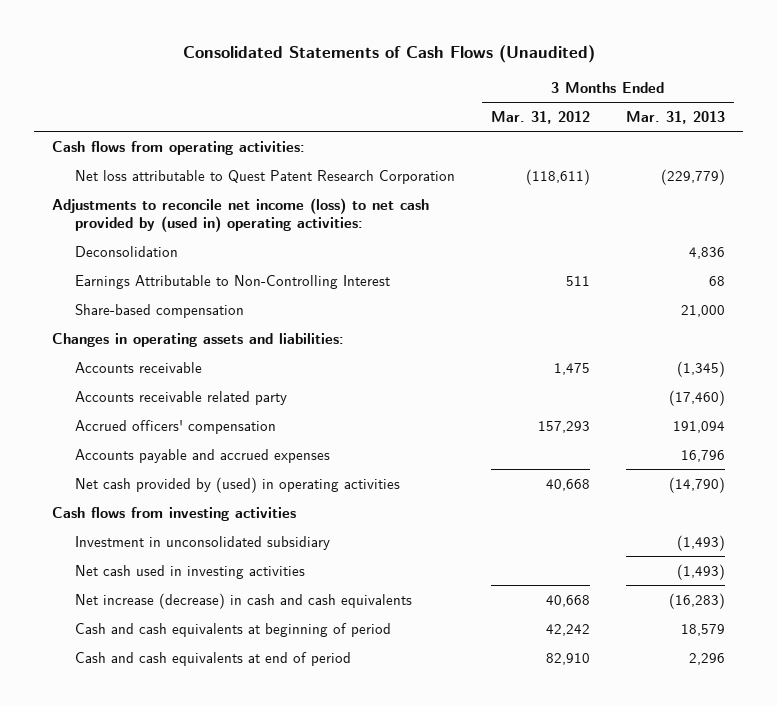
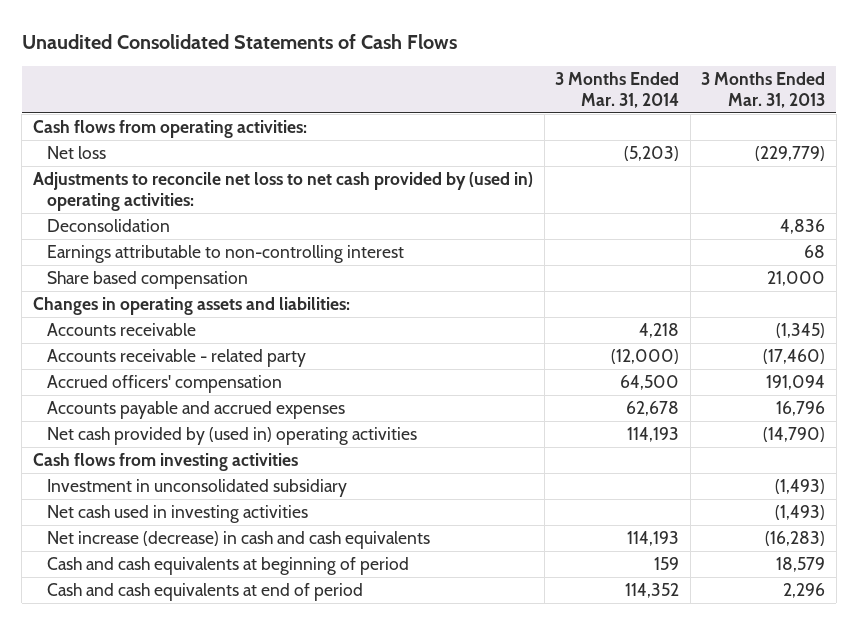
[182,44,595,63] Consolidated Statements of Cash Flows (Unaudited) -> [21,33,457,49] Unaudited Consolidated Statements of Cash Flows
[490,111,590,125] Mar. 31, 2012 -> none
none -> [555,72,680,108] 3 Months Ended Mar. 31, 2014
[74,169,455,184] Net loss attributable to Quest Patent Research Corporation -> [46,146,106,160] Net loss
[52,197,430,232] Adjustments to reconcile net income (loss) to net cash provided by (used in) operating activities: -> [32,172,533,211] Adjustments to reconcile net loss to net cash provided by (used in) operating activities:
[74,274,390,289] Earnings Attributable to Non-Controlling Interest -> [46,245,404,264] Earnings attributable to non-controlling interest
[74,303,244,318] Share-based compensation -> [46,271,248,290] Share based compensation
[74,390,287,405] Accounts receivable related party -> [46,349,306,368] Accounts receivable - related party
[74,476,400,493] Net cash provided by (used) in operating activities -> [46,427,417,446] Net cash provided by (used in) operating activities

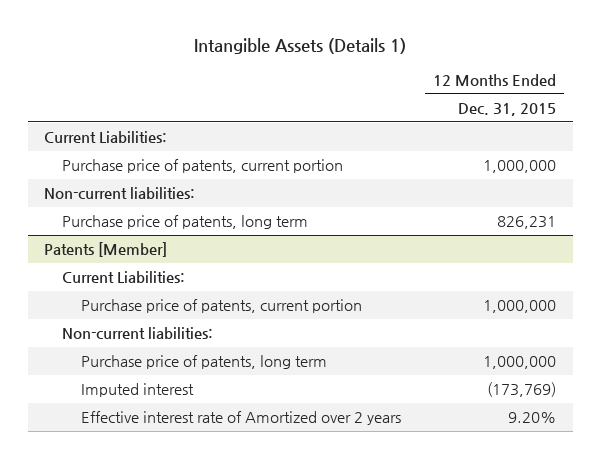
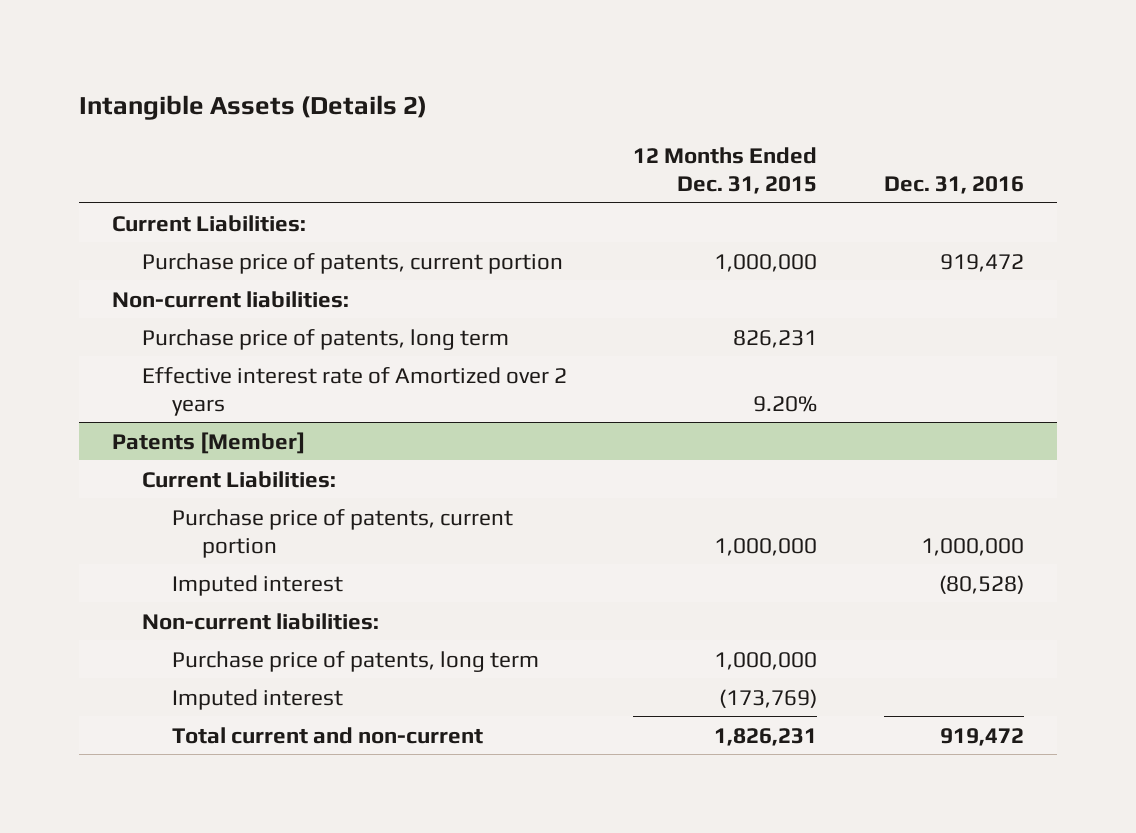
[194,37,407,54] Intangible Assets (Details 1) -> [78,94,427,120] Intangible Assets (Details 2)
none -> [883,175,1024,194] Dec. 31, 2016
none -> [141,366,567,416] Effective interest rate of Amortized over 2 years
none -> [172,574,344,596] Imputed interest
[80,411,401,426] Effective interest rate of Amortized over 2 years -> none
none -> [172,726,484,744] Total current and non-current

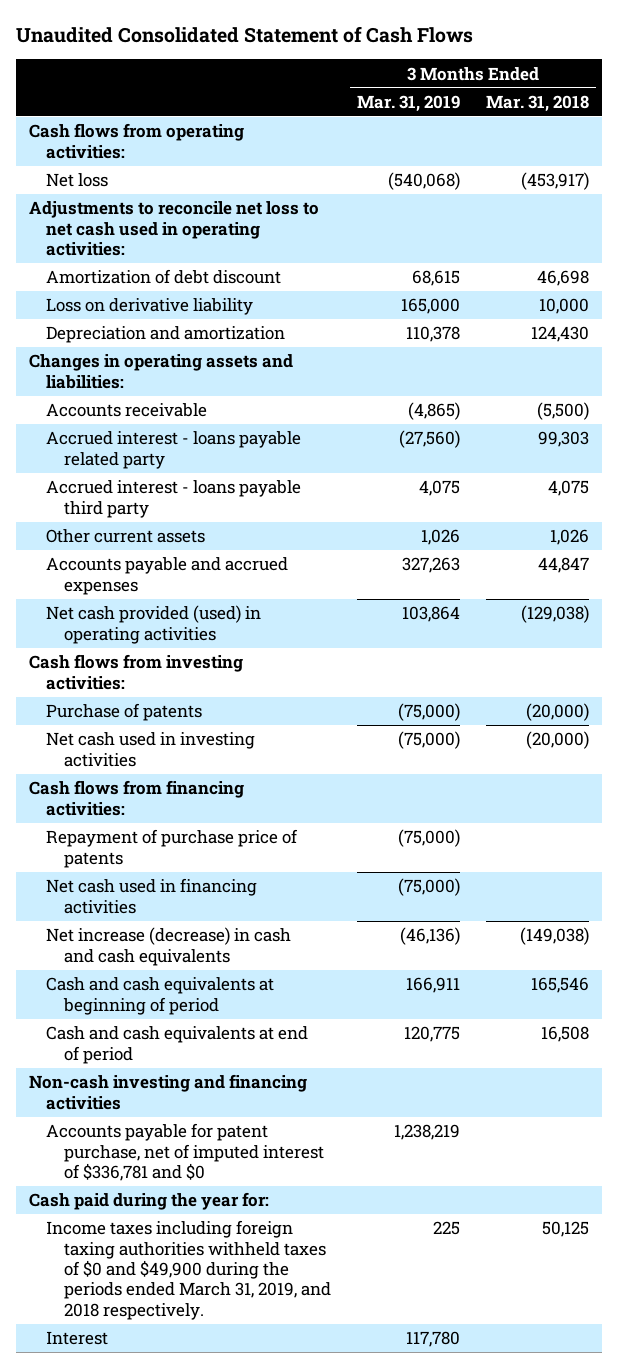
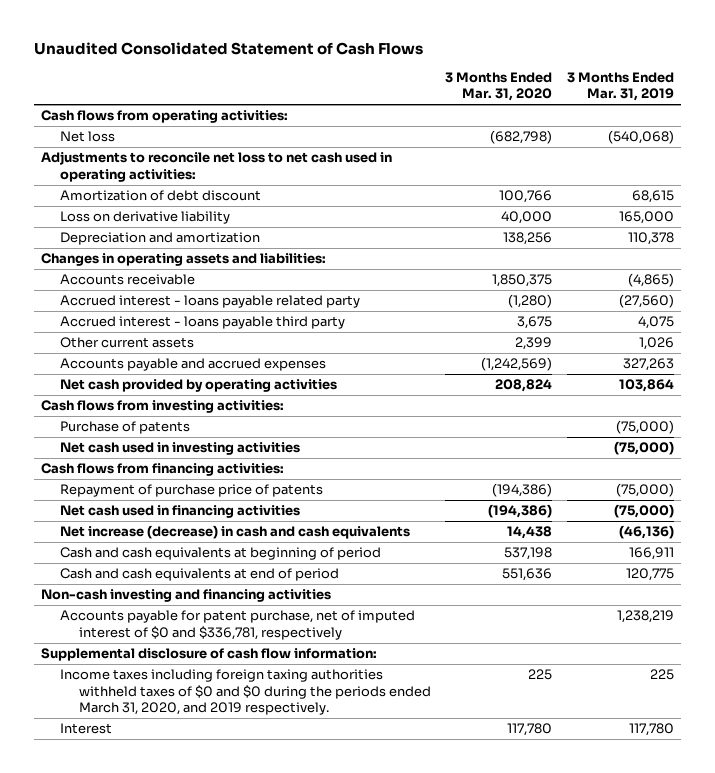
[486,94,590,112] Mar. 31, 2018 -> none
none -> [445,71,553,102] 3 Months Ended Mar. 31, 2020
[46,605,262,644] Net cash provided (used) in operating activities -> [59,379,337,393] Net cash provided by operating activities
[28,1192,269,1211] Cash paid during the year for: -> none
[46,1123,324,1182] Accounts payable for patent purchase, net of imputed interest of $336,781 and $0 -> [59,610,415,640] Accounts payable for patent purchase, net of imputed interest of $0 and $336,781, respectively
none -> [40,648,377,662] Supplemental disclosure of cash flow information:
[46,1220,331,1320] Income taxes including foreign taxing authorities withheld taxes of $0 and $49,900 during the periods ended March 31, 2019, and 2018 respectively. -> [59,669,431,716] Income taxes including foreign taxing authorities withheld taxes of $0 and $0 during the periods ended March 31, 2020, and 2019 respectively.

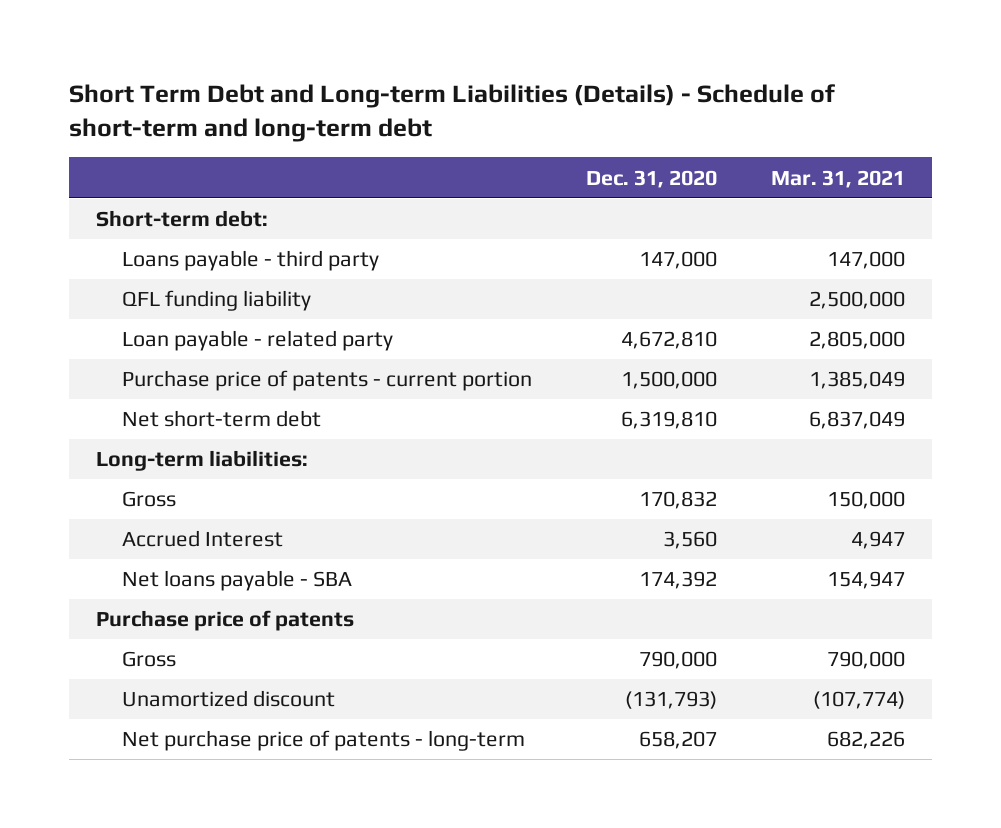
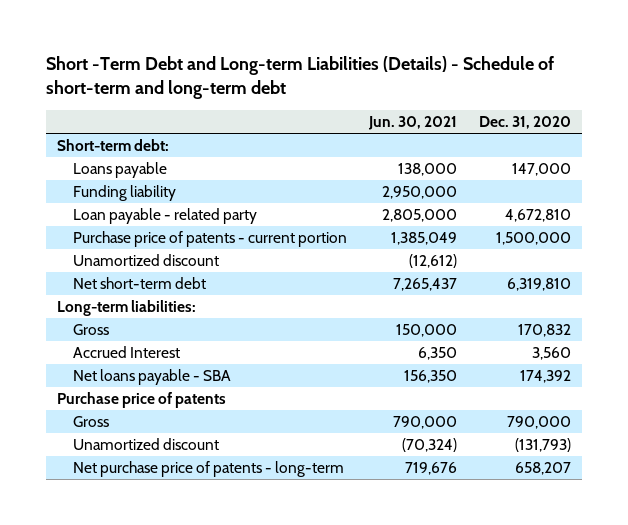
[68,84,835,142] Short Term Debt and Long-term Liabilities (Details) - Schedule of short-term and long-term debt -> [45,56,554,100] Short -Term Debt and Long-term Liabilities (Details) - Schedule of short-term and long-term debt
[770,169,905,188] Mar. 31, 2021 -> none
none -> [368,115,458,130] Jun. 30, 2021
[122,250,380,272] Loans payable - third party -> [73,162,168,179] Loans payable
[122,290,312,312] QFL funding liability -> [73,185,177,202] Funding liability
none -> [73,254,220,267] Unamortized discount

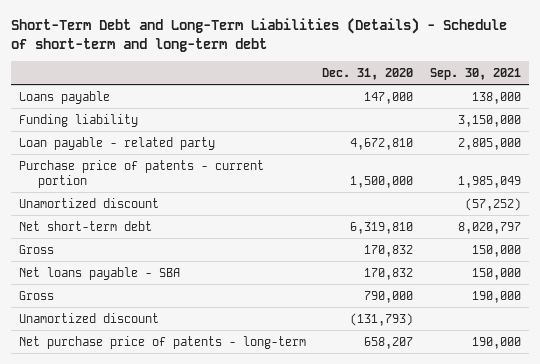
[45,56,554,100] Short -Term Debt and Long-term Liabilities (Details) - Schedule of short-term and long-term debt -> [11,17,508,52] Short-Term Debt and Long-Term Liabilities (Details) - Schedule of short-term and long-term debt
[368,115,458,130] Jun. 30, 2021 -> none
none -> [429,67,521,80] Sep. 30, 2021
[56,139,169,152] Short-term debt: -> none
[56,300,196,317] Long-term liabilities: -> none
[73,346,181,359] Accrued Interest -> none
[56,392,226,409] Purchase price of patents -> none
[520,370,572,384] 174,392 -> [364,267,414,280] 170,832

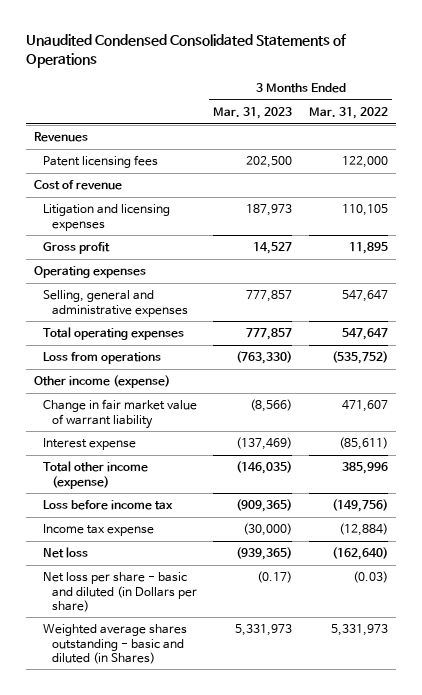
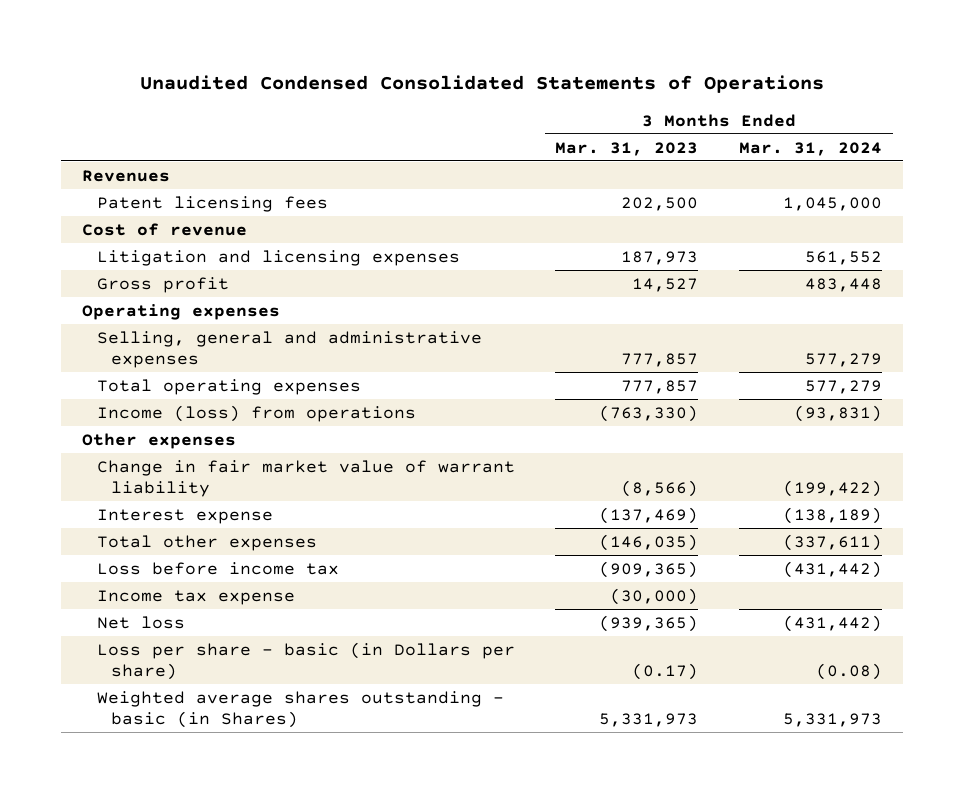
[308,107,388,120] Mar. 31, 2022 -> none
none -> [739,141,883,156] Mar. 31, 2024
[42,352,161,365] Loss from operations -> [96,404,416,422] Income (loss) from operations
[33,375,170,389] Other income (expense) -> [81,432,236,449] Other expenses
[42,461,148,489] Total other income (expense) -> [96,534,317,551] Total other expenses
[42,572,197,612] Net loss per share - basic and diluted (in Dollars per share) -> [96,641,515,681] Loss per share - basic (in Dollars per share)
[42,624,187,664] Weighted average shares outstanding - basic and diluted (in Shares) -> [96,690,504,729] Weighted average shares outstanding - basic (in Shares)

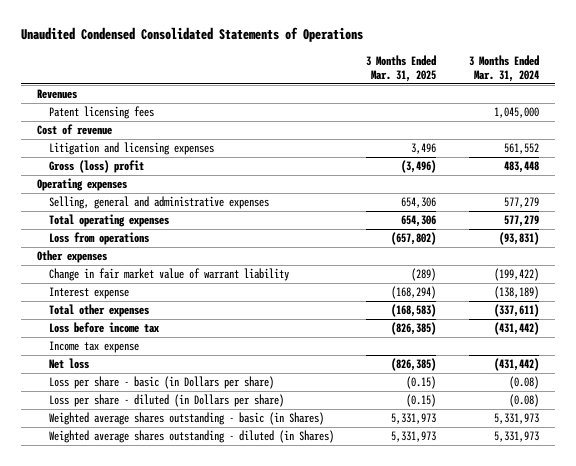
[555,141,699,156] Mar. 31, 2023 -> none
none -> [366,54,437,82] 3 Months Ended Mar. 31, 2025
[96,276,229,293] Gross profit -> [48,160,144,174] Gross (loss) profit
[96,404,416,422] Income (loss) from operations -> [48,232,149,246] Loss from operations
none -> [48,394,284,408] Loss per share - diluted (in Dollars per share)
none -> [48,430,334,444] Weighted average shares outstanding - diluted (in Shares)

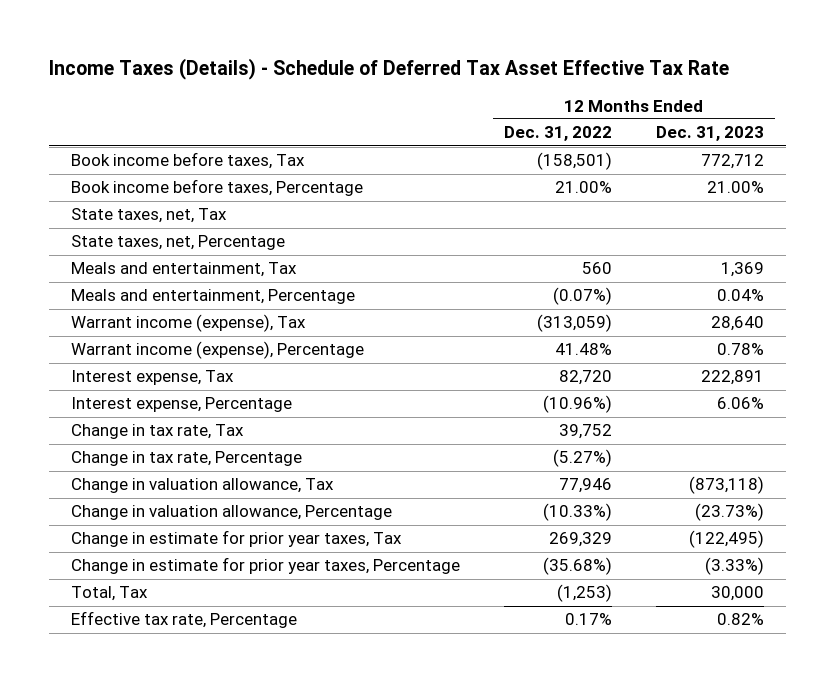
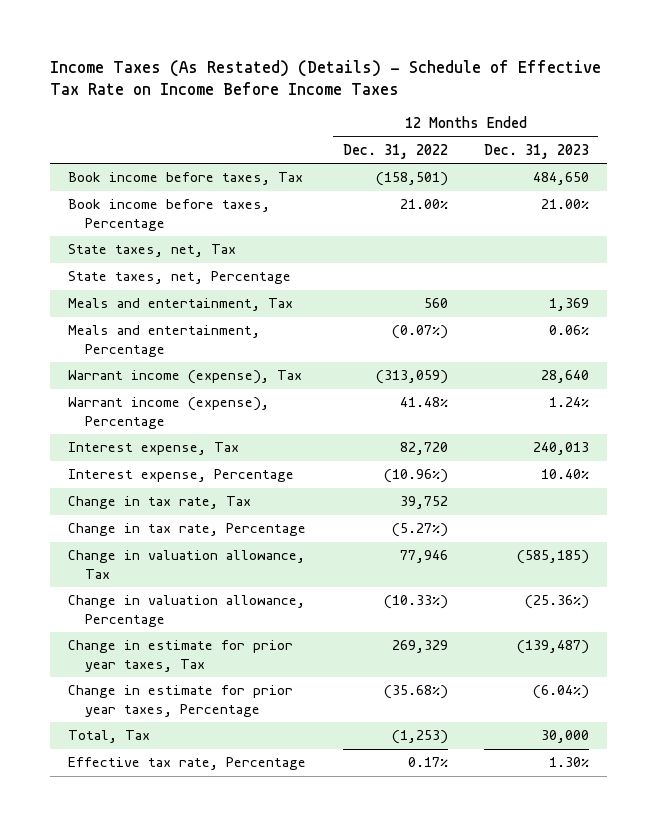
[48,58,729,81] Income Taxes (Details) - Schedule of Deferred Tax Asset Effective Tax Rate -> [50,59,602,96] Income Taxes (As Restated) (Details) - Schedule of Effective Tax Rate on Income Before Income Taxes
[701,154,765,170] 772,712 -> [532,172,589,186] 484,650
[717,289,765,302] 0.04% -> [548,325,589,336] 0.06%
[717,343,765,356] 0.78% -> [548,397,589,408] 1.24%
[701,370,765,386] 222,891 -> [532,442,589,456] 240,013
[717,397,765,410] 6.06% -> [540,469,589,480] 10.40%
[689,476,765,495] (873,118) -> [516,550,589,565] (585,185)
[695,503,765,522] (23.73%) -> [524,595,589,610] (25.36%)
[689,530,765,549] (122,495) -> [516,640,589,655] (139,487)
[705,557,765,576] (3.33%) -> [532,685,589,700] (6.04%)
[717,613,765,626] 0.82% -> [548,757,589,768] 1.30%

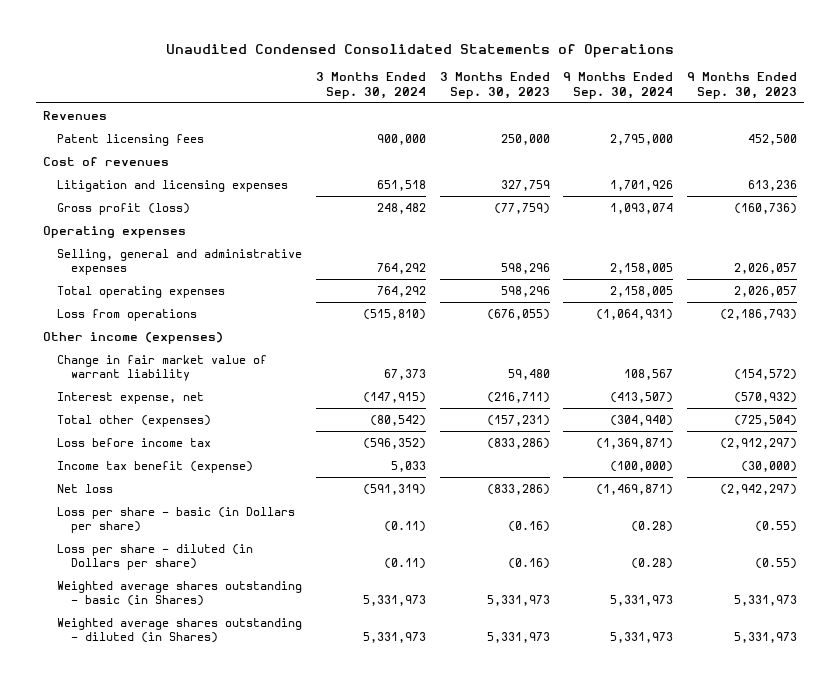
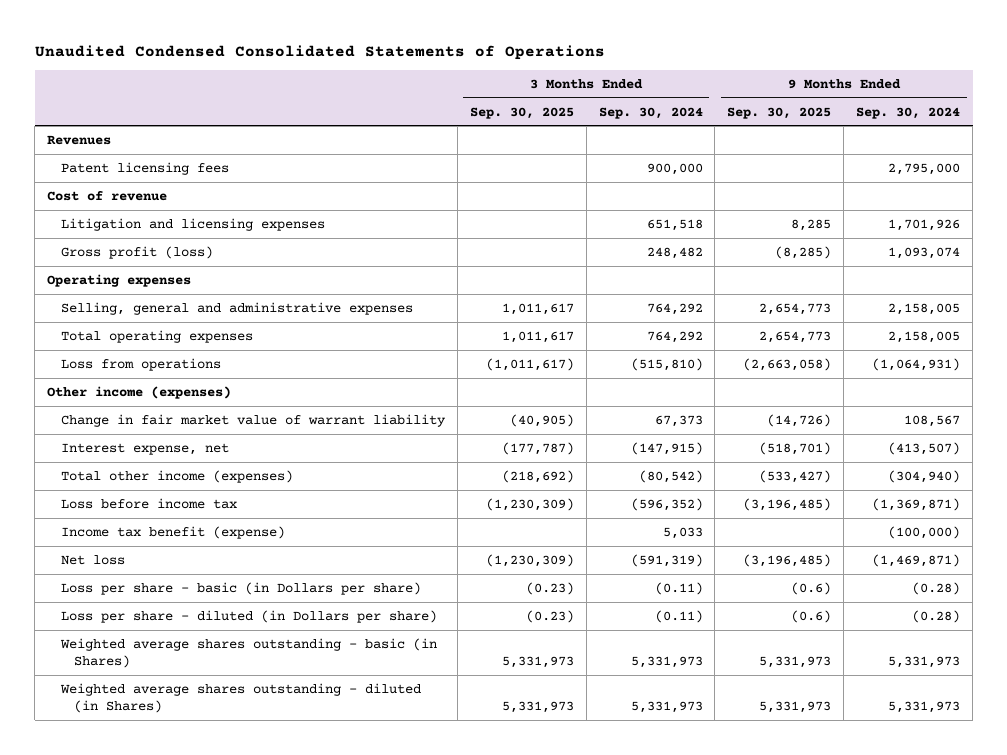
[439,72,550,99] 3 Months Ended Sep. 30, 2023 -> none
[686,72,797,99] 9 Months Ended Sep. 30, 2023 -> none
none -> [469,106,574,119] Sep. 30, 2025
none -> [727,106,832,119] Sep. 30, 2025
[42,156,169,166] Cost of revenues -> [46,190,167,201] Cost of revenue
[57,414,212,427] Total other (expenses) -> [60,469,293,483] Total other income (expenses)

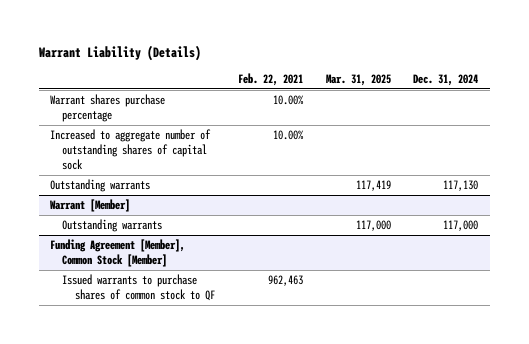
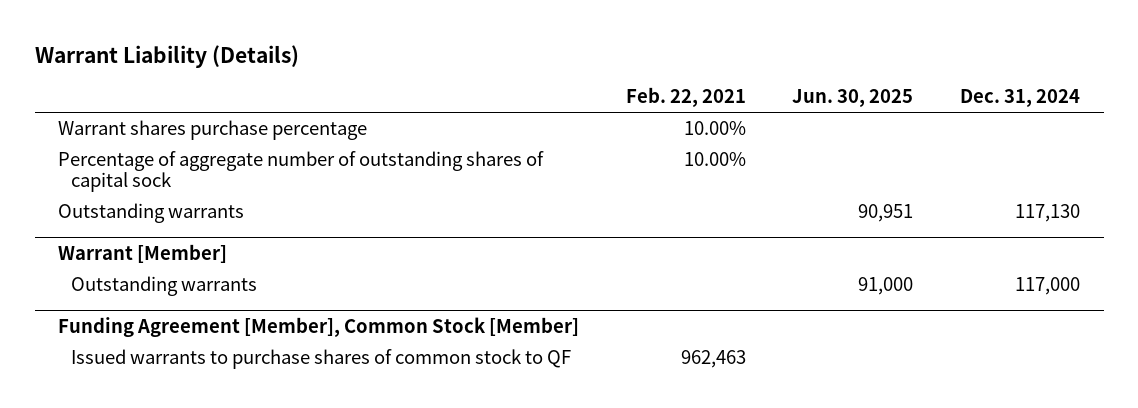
[325,74,391,87] Mar. 31, 2025 -> none
none -> [792,89,914,108] Jun. 30, 2025
[50,129,212,171] Increased to aggregate number of outstanding shares of capital sock -> [57,151,544,193] Percentage of aggregate number of outstanding shares of capital sock

